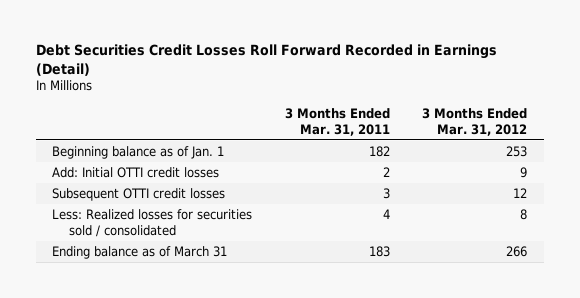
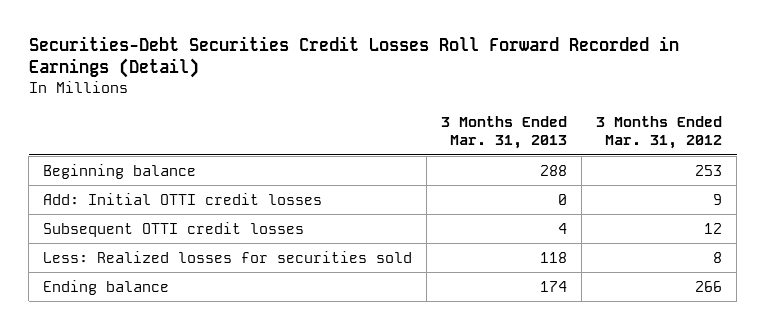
[35,43,497,76] Debt Securities Credit Losses Roll Forward Recorded in Earnings (Detail) -> [28,35,679,79] Securities-Debt Securities Credit Losses Roll Forward Recorded in Earnings (Detail)
[284,107,390,136] 3 Months Ended Mar. 31, 2011 -> none
none -> [441,115,568,150] 3 Months Ended Mar. 31, 2013
[52,146,225,160] Beginning balance as of Jan. 1 -> [43,163,197,179] Beginning balance
[52,209,253,237] Less: Realized losses for securities sold / consolidated -> [43,250,413,263] Less: Realized losses for securities sold
[52,246,228,260] Ending balance as of March 31 -> [43,279,170,295] Ending balance

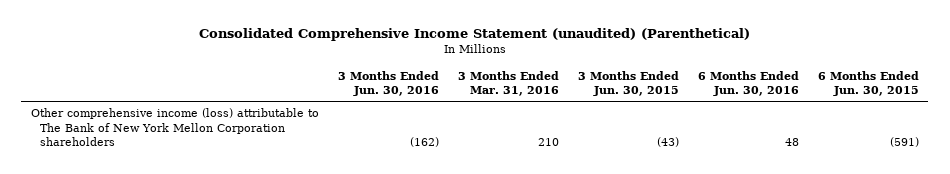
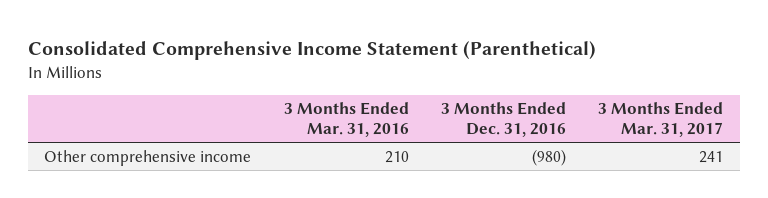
[198,28,750,42] Consolidated Comprehensive Income Statement (unaudited) (Parenthetical) -> [28,40,597,60] Consolidated Comprehensive Income Statement (Parenthetical)
[337,70,439,96] 3 Months Ended Jun. 30, 2016 -> none
[577,70,679,96] 3 Months Ended Jun. 30, 2015 -> none
[697,70,799,96] 6 Months Ended Jun. 30, 2016 -> none
[817,70,919,96] 6 Months Ended Jun. 30, 2015 -> none
none -> [441,101,567,138] 3 Months Ended Dec. 31, 2016
none -> [598,101,724,138] 3 Months Ended Mar. 31, 2017
[30,108,319,146] Other comprehensive income (loss) attributable to The Bank of New York Mellon Corporation shareholders -> [44,150,252,167] Other comprehensive income

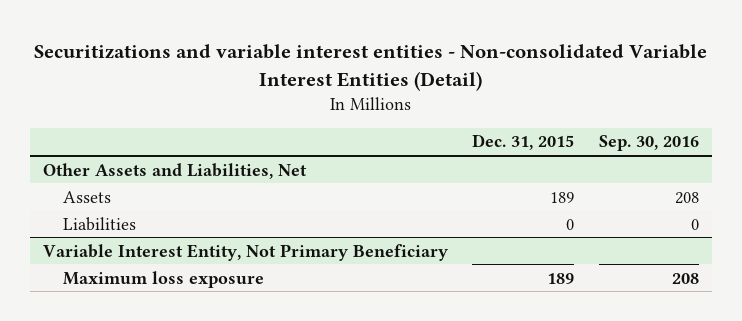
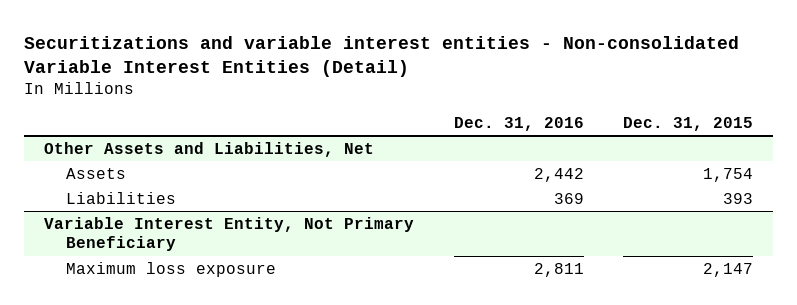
[599,135,700,152] Sep. 30, 2016 -> none
none -> [453,116,584,131] Dec. 31, 2016
[550,191,575,203] 189 -> [703,167,754,182] 1,754
[566,218,575,230] 0 -> [723,192,754,204] 393
[547,272,575,284] 189 -> [703,262,754,277] 2,147

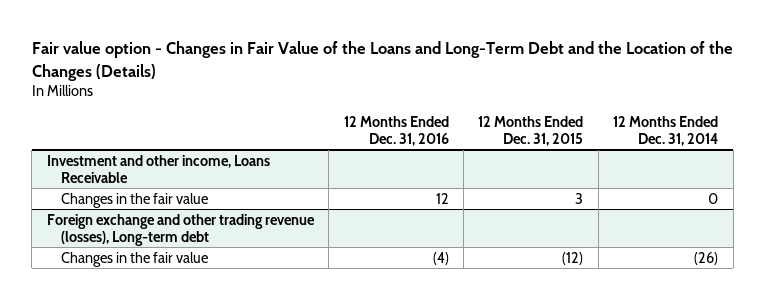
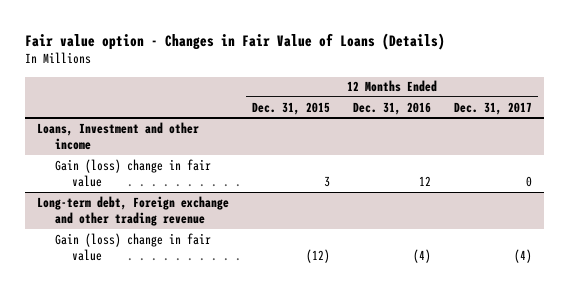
[31,41,733,81] Fair value option - Changes in Fair Value of the Loans and Long-Term Debt and the Location of the Changes (Details) -> [25,32,446,50] Fair value option - Changes in Fair Value of Loans (Details)
[613,115,719,146] 12 Months Ended Dec. 31, 2014 -> none
none -> [454,101,533,115] Dec. 31, 2017
[46,154,270,183] Investment and other income, Loans Receivable -> [37,121,200,151] Loans, Investment and other income
[60,192,208,208] Changes in the fair value -> [54,158,211,188] Gain (loss) change in fair value
[46,213,315,246] Foreign exchange and other trading revenue (losses), Long-term debt -> [37,195,230,227] Long-term debt, Foreign exchange and other trading revenue
[60,251,208,267] Changes in the fair value -> [54,232,211,262] Gain (loss) change in fair value

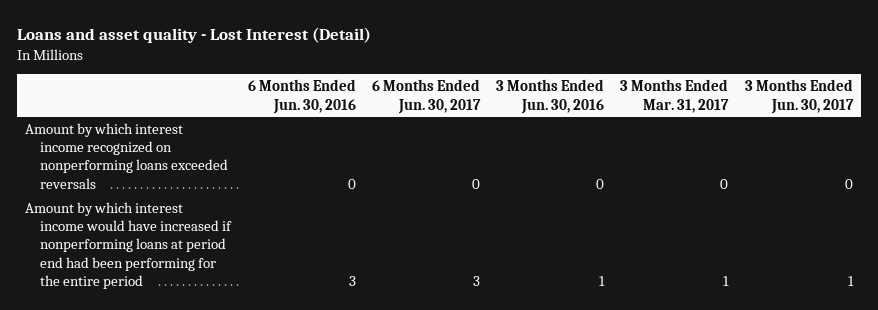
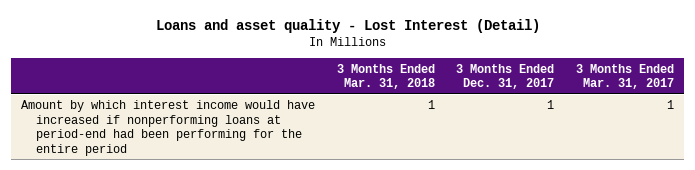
[247,79,356,114] 6 Months Ended Jun. 30, 2016 -> none
[371,79,481,114] 6 Months Ended Jun. 30, 2017 -> none
[496,79,605,114] 3 Months Ended Jun. 30, 2016 -> none
[744,79,854,114] 3 Months Ended Jun. 30, 2017 -> none
none -> [336,63,435,90] 3 Months Ended Mar. 31, 2018
none -> [456,63,555,90] 3 Months Ended Dec. 31, 2017
[25,122,229,189] Amount by which interest income recognized on nonperforming loans exceeded reversals -> none
[25,201,233,290] Amount by which interest income would have increased if nonperforming loans at period end had been performing for the entire period -> [21,100,316,156] Amount by which interest income would have increased if nonperforming loans at period-end had been performing for the entire period

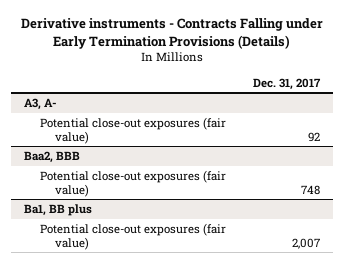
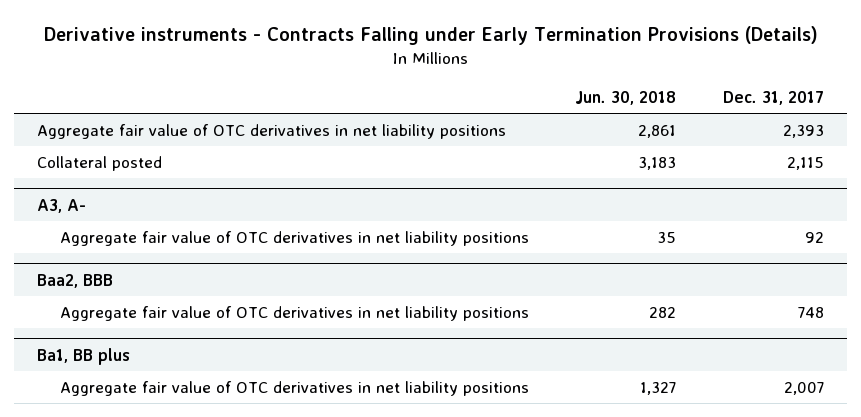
none -> [575,90,677,105] Jun. 30, 2018
none -> [37,124,507,140] Aggregate fair value of OTC derivatives in net liability positions
none -> [37,156,163,172] Collateral posted
[39,116,226,144] Potential close-out exposures (fair value) -> [59,231,529,247] Aggregate fair value of OTC derivatives in net liability positions
[39,169,226,197] Potential close-out exposures (fair value) -> [59,306,529,322] Aggregate fair value of OTC derivatives in net liability positions
[39,222,226,250] Potential close-out exposures (fair value) -> [59,381,529,397] Aggregate fair value of OTC derivatives in net liability positions

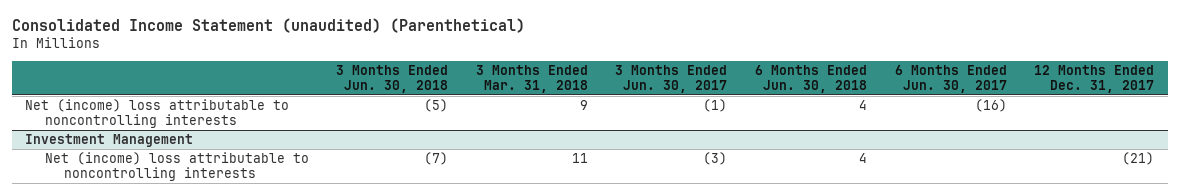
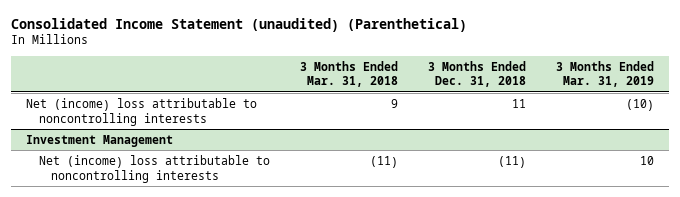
[336,64,449,93] 3 Months Ended Jun. 30, 2018 -> none
[615,64,728,93] 3 Months Ended Jun. 30, 2017 -> none
[755,64,868,93] 6 Months Ended Jun. 30, 2018 -> none
[894,64,1007,93] 6 Months Ended Jun. 30, 2017 -> none
[1034,64,1155,93] 12 Months Ended Dec. 31, 2017 -> none
none -> [427,60,526,88] 3 Months Ended Dec. 31, 2018
none -> [555,60,654,88] 3 Months Ended Mar. 31, 2019
[571,153,588,164] 11 -> [369,155,398,168] (11)

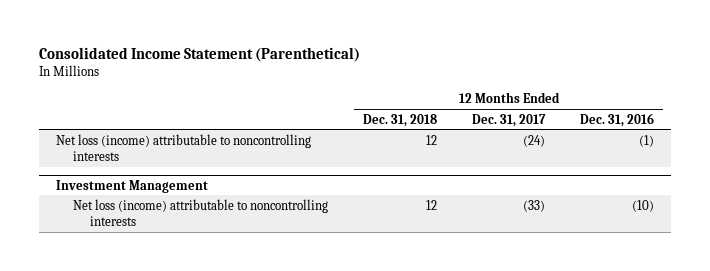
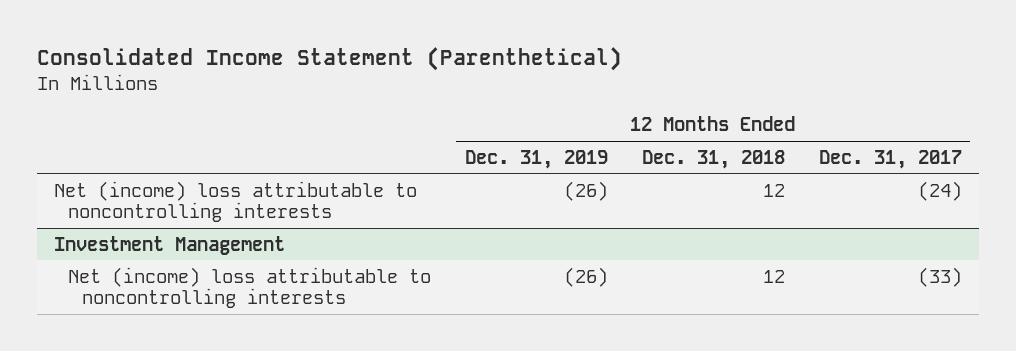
[580,112,655,127] Dec. 31, 2016 -> none
none -> [464,149,608,169] Dec. 31, 2019
[56,133,312,161] Net loss (income) attributable to noncontrolling interests -> [53,180,417,223] Net (income) loss attributable to noncontrolling interests
[73,198,329,226] Net loss (income) attributable to noncontrolling interests -> [67,266,431,309] Net (income) loss attributable to noncontrolling interests

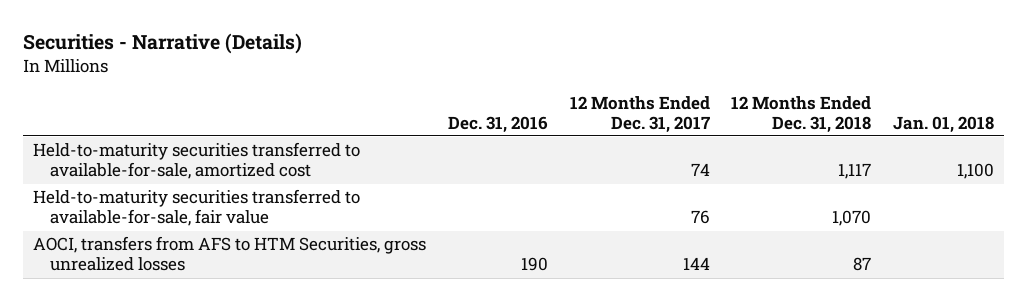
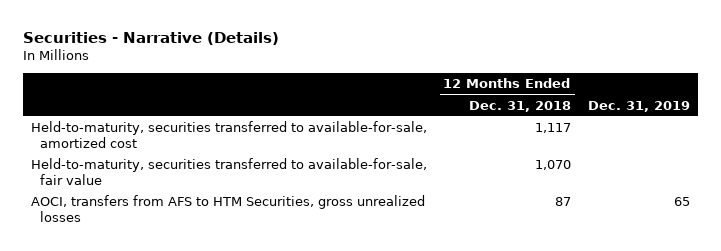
[448,115,549,133] Dec. 31, 2016 -> none
[569,95,710,133] 12 Months Ended Dec. 31, 2017 -> none
[892,115,994,133] Jan. 01, 2018 -> none
none -> [587,100,690,112] Dec. 31, 2019
[33,142,361,180] Held-to-maturity securities transferred to available-for-sale, amortized cost -> [31,121,428,149] Held-to-maturity, securities transferred to available-for-sale, amortized cost
[33,189,361,227] Held-to-maturity securities transferred to available-for-sale, fair value -> [31,158,428,186] Held-to-maturity, securities transferred to available-for-sale, fair value

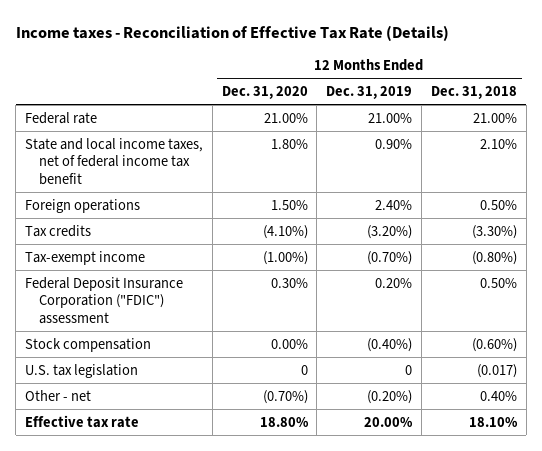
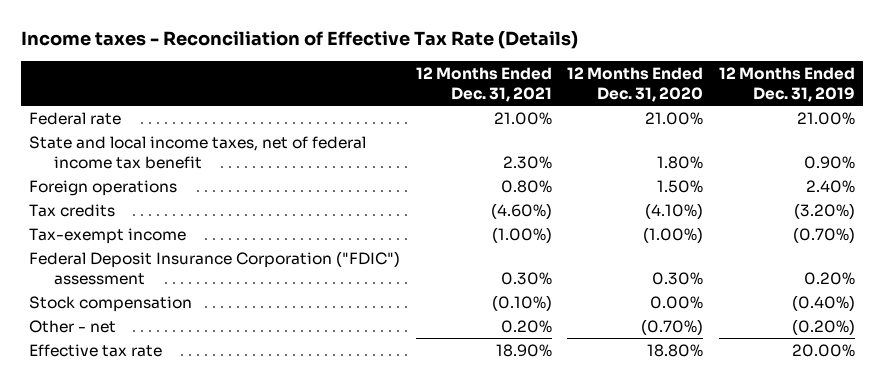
[430,86,517,100] Dec. 31, 2018 -> none
none -> [415,66,552,102] 12 Months Ended Dec. 31, 2021
[24,363,138,378] U.S. tax legislation -> none

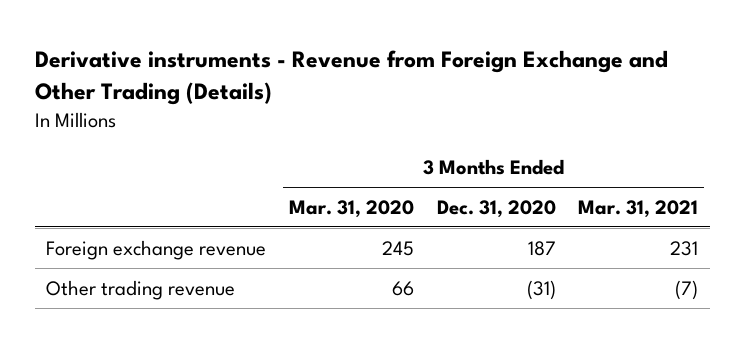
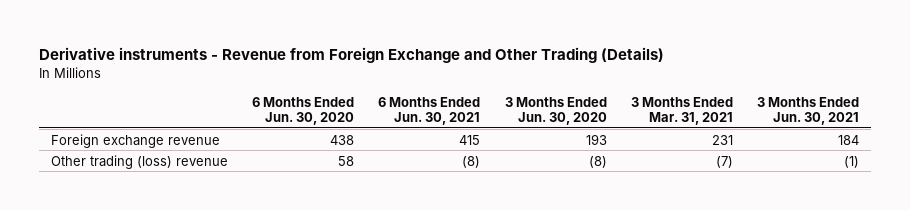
[289,199,415,218] Mar. 31, 2020 -> none
[436,199,556,218] Dec. 31, 2020 -> none
none -> [252,96,355,125] 6 Months Ended Jun. 30, 2020
none -> [378,96,481,125] 6 Months Ended Jun. 30, 2021
none -> [504,96,607,125] 3 Months Ended Jun. 30, 2020
none -> [756,96,859,125] 3 Months Ended Jun. 30, 2021
[46,279,236,300] Other trading revenue -> [51,154,229,169] Other trading (loss) revenue

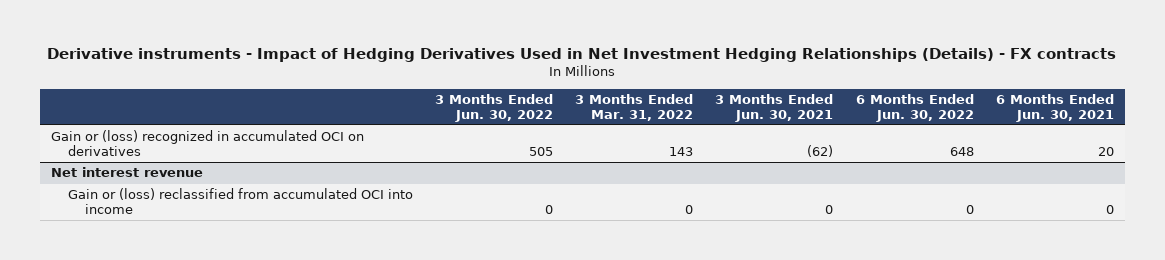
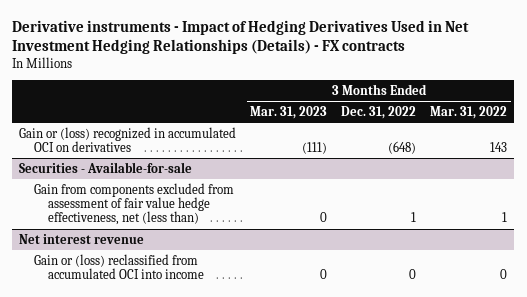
[435,94,554,122] 3 Months Ended Jun. 30, 2022 -> none
[715,94,834,122] 3 Months Ended Jun. 30, 2021 -> none
[855,94,974,122] 6 Months Ended Jun. 30, 2022 -> none
[995,94,1114,122] 6 Months Ended Jun. 30, 2021 -> none
none -> [250,106,328,120] Mar. 31, 2023
none -> [341,106,417,120] Dec. 31, 2022
none -> [19,161,193,173] Securities - Available-for-sale
none -> [33,182,234,226] Gain from components excluded from assessment of fair value hedge effectiveness, net (less than)

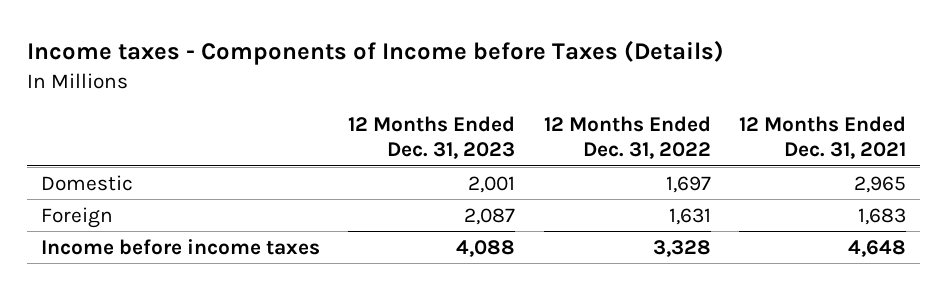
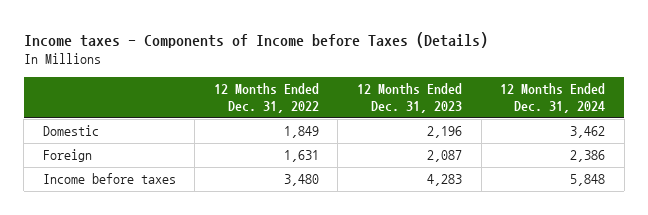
[739,116,907,160] 12 Months Ended Dec. 31, 2021 -> none
none -> [500,83,606,114] 12 Months Ended Dec. 31, 2024
[468,175,516,193] 2,001 -> [427,126,463,139] 2,196
[665,175,711,193] 1,697 -> [283,126,319,139] 1,849
[41,238,321,255] Income before income taxes -> [42,173,176,185] Income before taxes
[456,239,516,257] 4,088 -> [427,174,463,187] 4,283
[652,239,711,257] 3,328 -> [283,174,319,187] 3,480

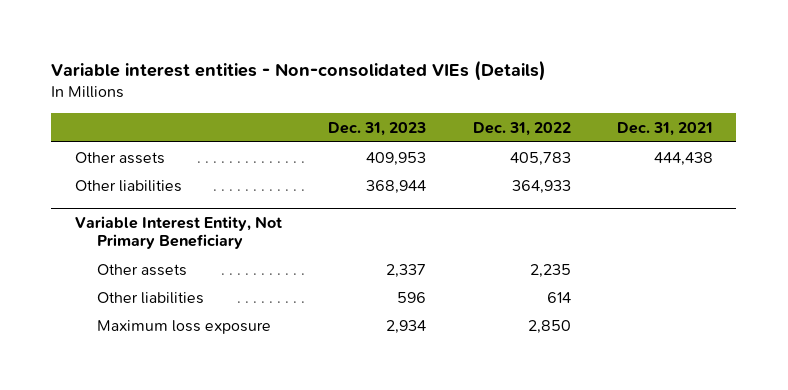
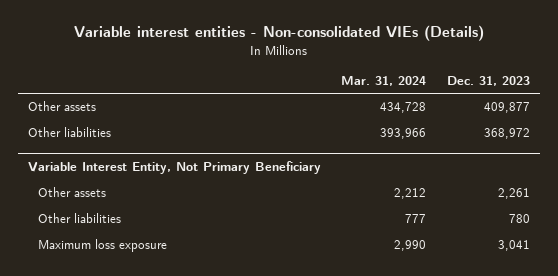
[472,121,571,136] Dec. 31, 2022 -> none
[617,121,714,136] Dec. 31, 2021 -> none
none -> [341,75,427,86] Mar. 31, 2024
[366,151,427,166] 409,953 -> [484,102,531,114] 409,877
[366,179,427,194] 368,944 -> [484,128,531,140] 368,972
[386,263,427,278] 2,337 -> [498,188,531,200] 2,261
[397,291,427,303] 596 -> [509,214,531,224] 780
[386,319,427,334] 2,934 -> [498,240,531,252] 3,041

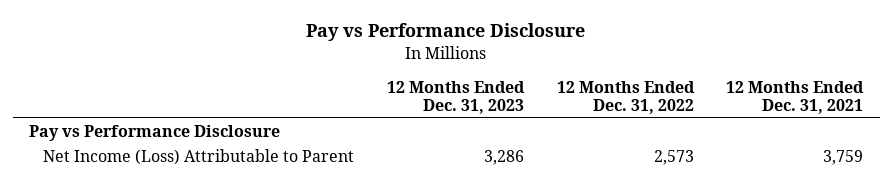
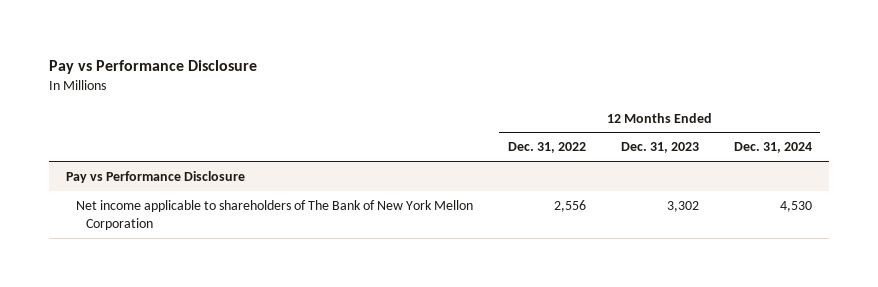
[726,80,865,115] 12 Months Ended Dec. 31, 2021 -> none
none -> [733,142,812,154] Dec. 31, 2024
[42,149,354,166] Net Income (Loss) Attributable to Parent -> [76,199,474,231] Net income applicable to shareholders of The Bank of New York Mellon Corporation
[483,150,524,166] 3,286 -> [666,200,699,212] 3,302
[653,150,694,166] 2,573 -> [554,199,587,212] 2,556

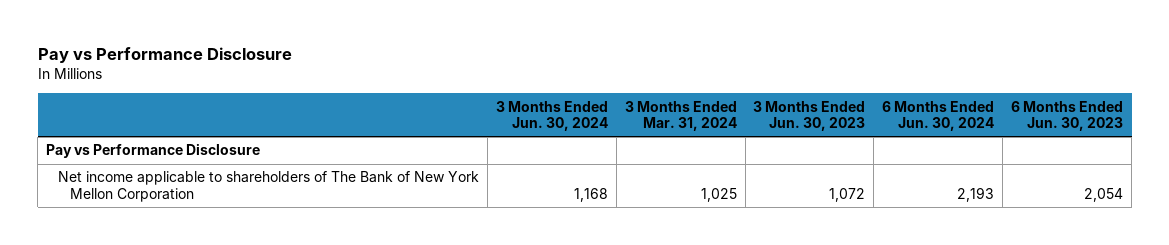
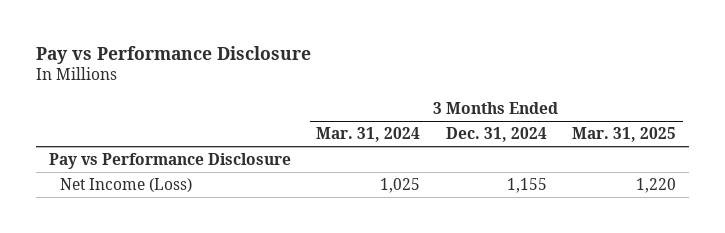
[495,100,608,131] 3 Months Ended Jun. 30, 2024 -> none
[753,100,866,131] 3 Months Ended Jun. 30, 2023 -> none
[882,100,995,131] 6 Months Ended Jun. 30, 2024 -> none
[1011,100,1124,131] 6 Months Ended Jun. 30, 2023 -> none
none -> [445,127,547,143] Dec. 31, 2024
none -> [572,127,677,143] Mar. 31, 2025
[57,171,479,202] Net income applicable to shareholders of The Bank of New York Mellon Corporation -> [59,178,192,193] Net Income (Loss)

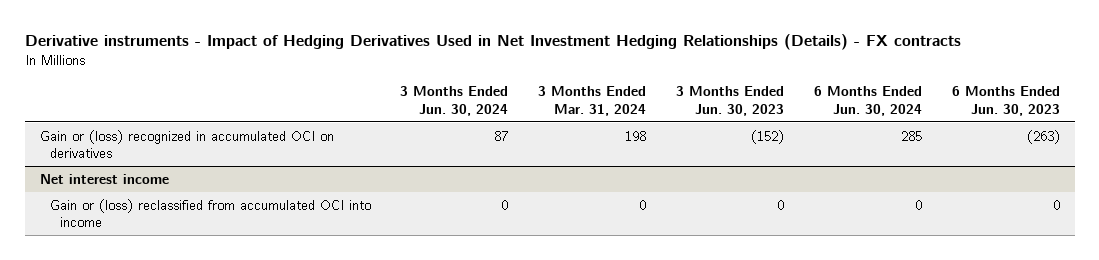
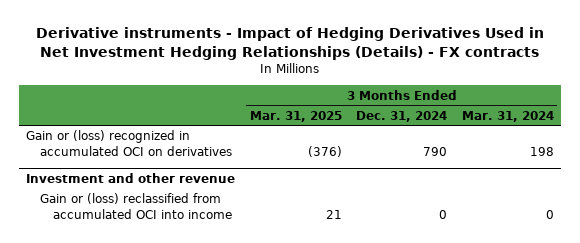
[400,86,509,116] 3 Months Ended Jun. 30, 2024 -> none
[676,86,785,116] 3 Months Ended Jun. 30, 2023 -> none
[813,86,922,116] 6 Months Ended Jun. 30, 2024 -> none
[951,86,1060,116] 6 Months Ended Jun. 30, 2023 -> none
none -> [249,110,342,122] Mar. 31, 2025
none -> [356,110,448,122] Dec. 31, 2024
[39,173,169,184] Net interest income -> [26,173,236,184] Investment and other revenue

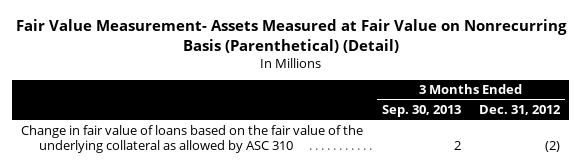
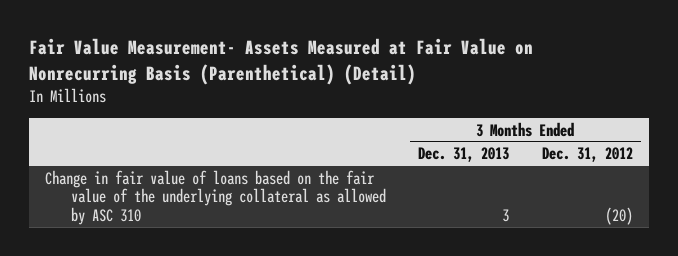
[381,105,461,118] Sep. 30, 2013 -> none
none -> [418,147,510,163] Dec. 31, 2013
[545,141,561,153] (2) -> [604,207,633,226] (20)

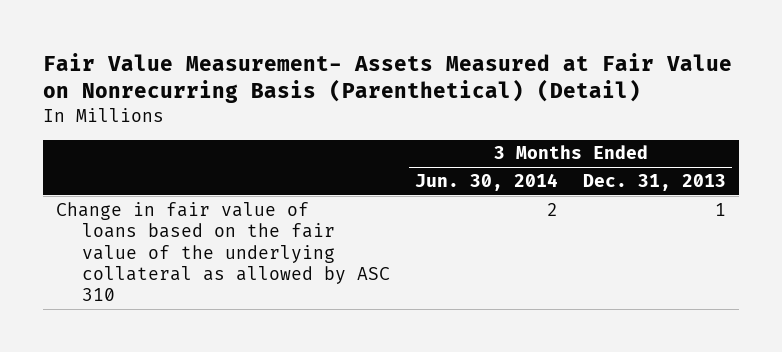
[541,147,633,163] Dec. 31, 2012 -> none
none -> [415,172,559,191] Jun. 30, 2014
[502,209,510,223] 3 -> [715,202,727,216] 1

